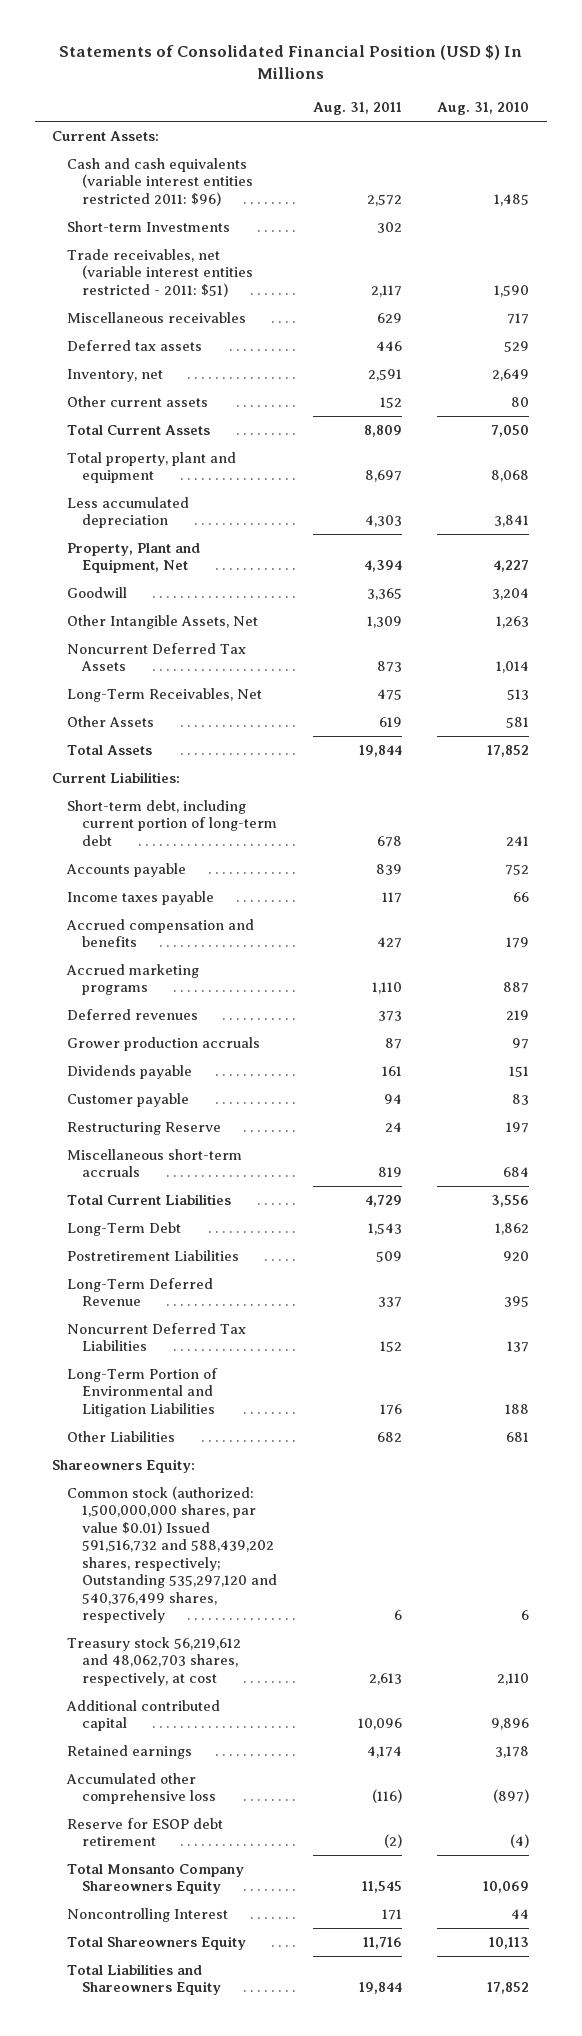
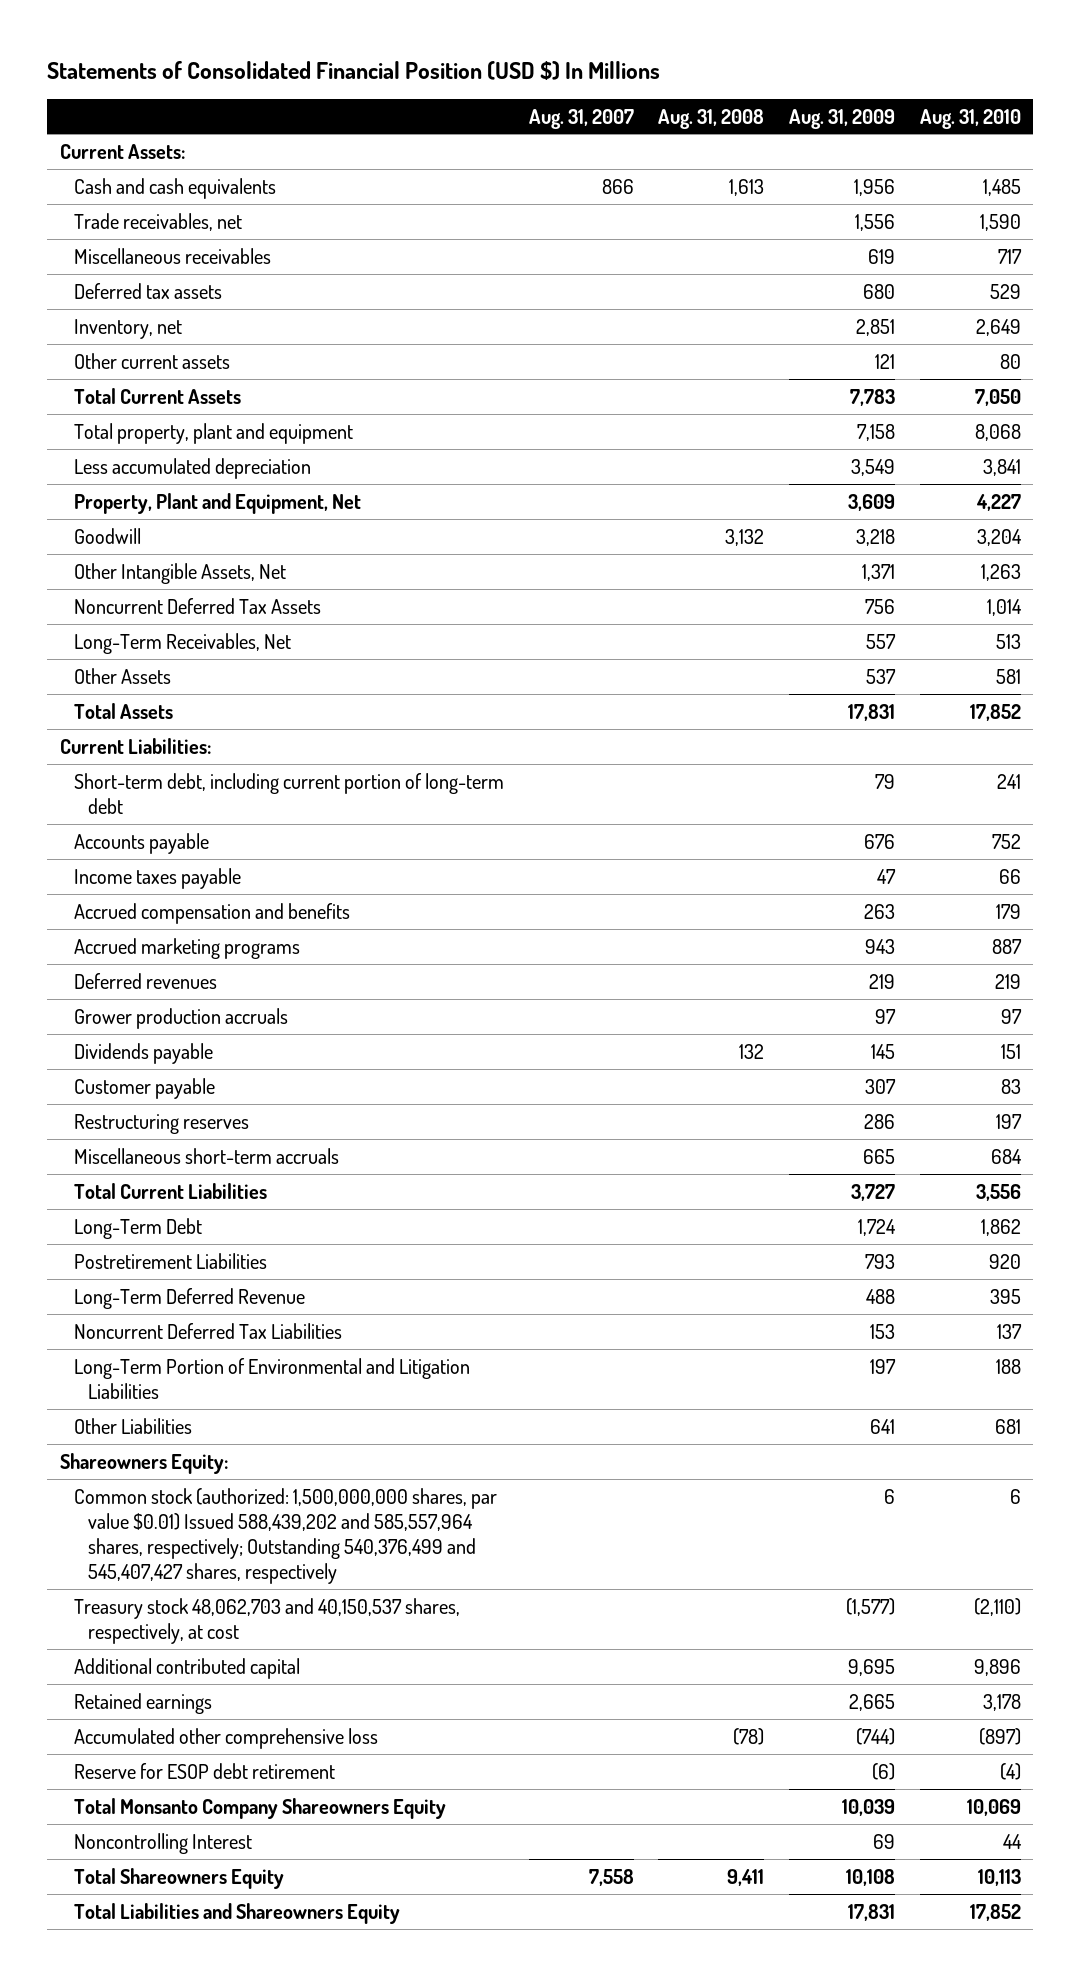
[312,102,402,116] Aug. 31, 2011 -> none
none -> [528,108,634,129] Aug. 31, 2007
none -> [658,108,765,129] Aug. 31, 2008
none -> [789,108,896,129] Aug. 31, 2009
[67,220,231,232] Short-term Investments -> none
[67,157,254,206] Cash and cash equivalents (variable interest entities restricted 2011: $96) -> [73,177,276,199] Cash and cash equivalents
[67,248,254,297] Trade receivables, net (variable interest entities restricted - 2011: $51) -> [73,212,242,231] Trade receivables, net
[67,1121,222,1135] Restructuring Reserve -> [73,1113,249,1134] Restructuring reserves
[67,1485,278,1624] Common stock (authorized: 1,500,000,000 shares, par value $0.01) Issued 591,516,732 and 588,439,202 shares, respectively; Outstanding 535,297,120 and 540,376,499 shares, respectively -> [73,1487,497,1584] Common stock (authorized: 1,500,000,000 shares, par value $0.01) Issued 588,439,202 and 585,557,964 shares, respectively; Outstanding 540,376,499 and 545,407,427 shares, respectively
[67,1636,242,1686] Treasury stock 56,219,612 and 48,062,703 shares, respectively, at cost -> [73,1597,460,1644] Treasury stock 48,062,703 and 40,150,537 shares, respectively, at cost
[497,1672,530,1685] 2,110 -> [973,1597,1021,1616] (2,110)

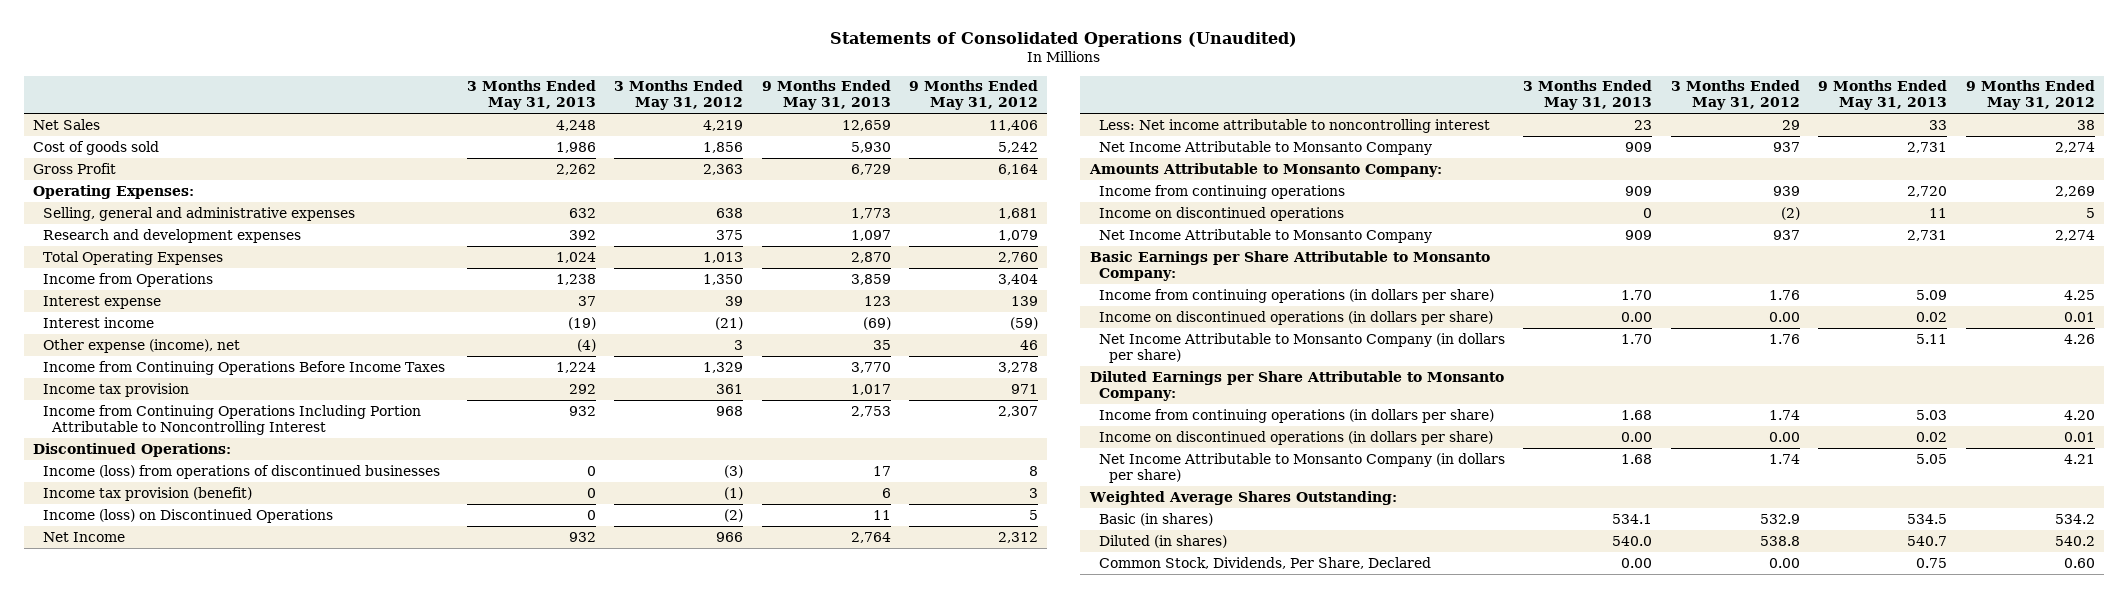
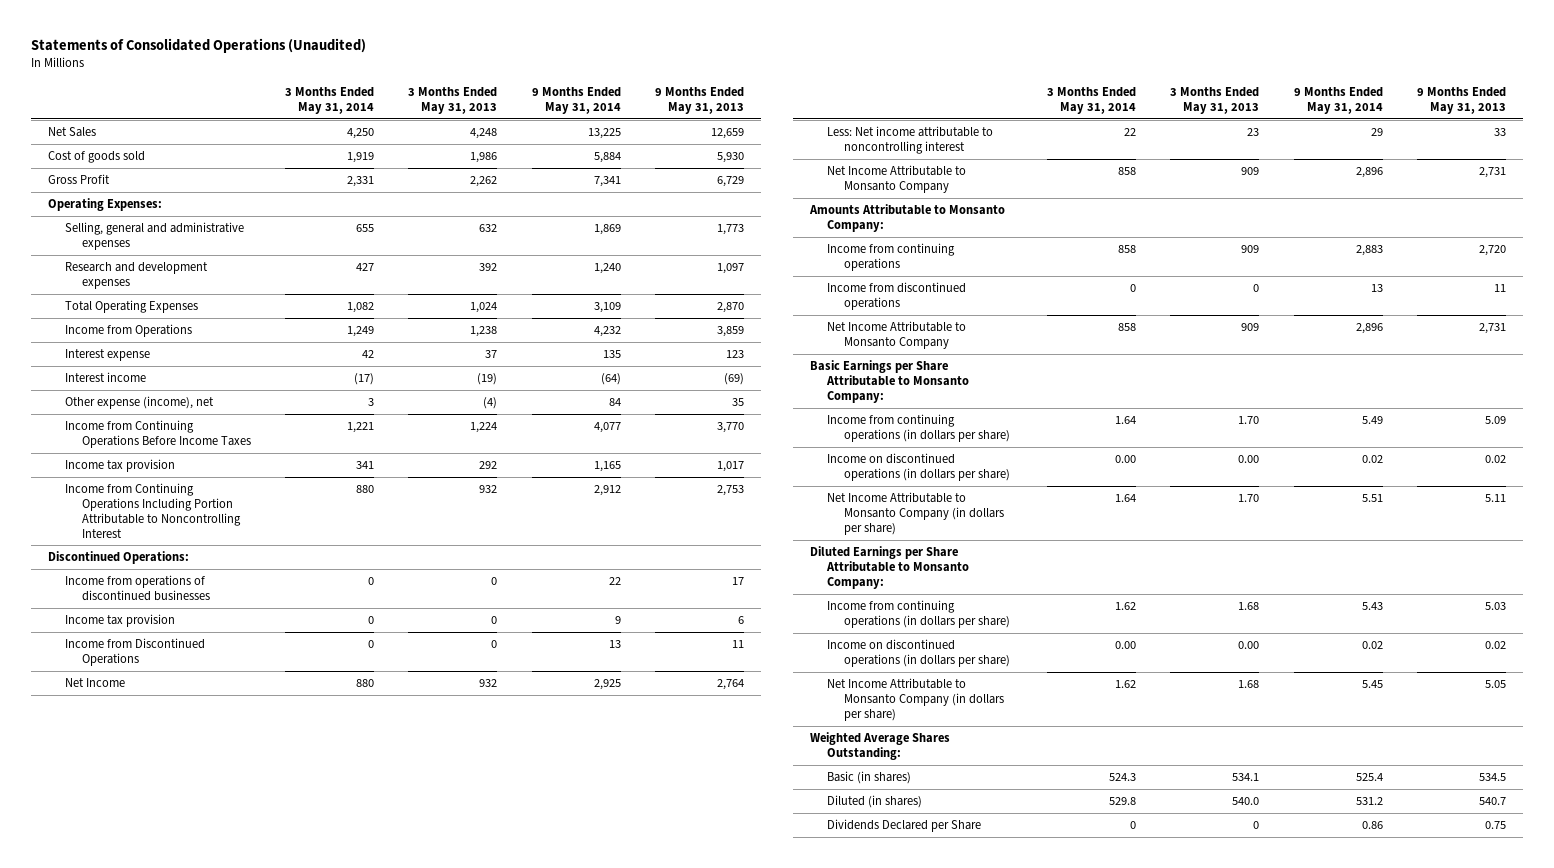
[614,80,744,111] 3 Months Ended May 31, 2012 -> none
[908,80,1038,111] 9 Months Ended May 31, 2012 -> none
none -> [285,87,375,114] 3 Months Ended May 31, 2014
none -> [531,87,621,114] 9 Months Ended May 31, 2014
[42,464,440,479] Income (loss) from operations of discontinued businesses -> [64,575,210,601] Income from operations of discontinued businesses
[42,486,252,501] Income tax provision (benefit) -> [64,614,175,628] Income tax provision
[42,508,333,523] Income (loss) on Discontinued Operations -> [64,638,205,666] Income from Discontinued Operations
[1099,206,1345,221] Income on discontinued operations -> [826,282,966,310] Income from discontinued operations
[1099,556,1432,569] Common Stock, Dividends, Per Share, Declared -> [826,819,981,833] Dividends Declared per Share
[1621,557,1653,568] 0.00 -> [1253,821,1260,830] 0

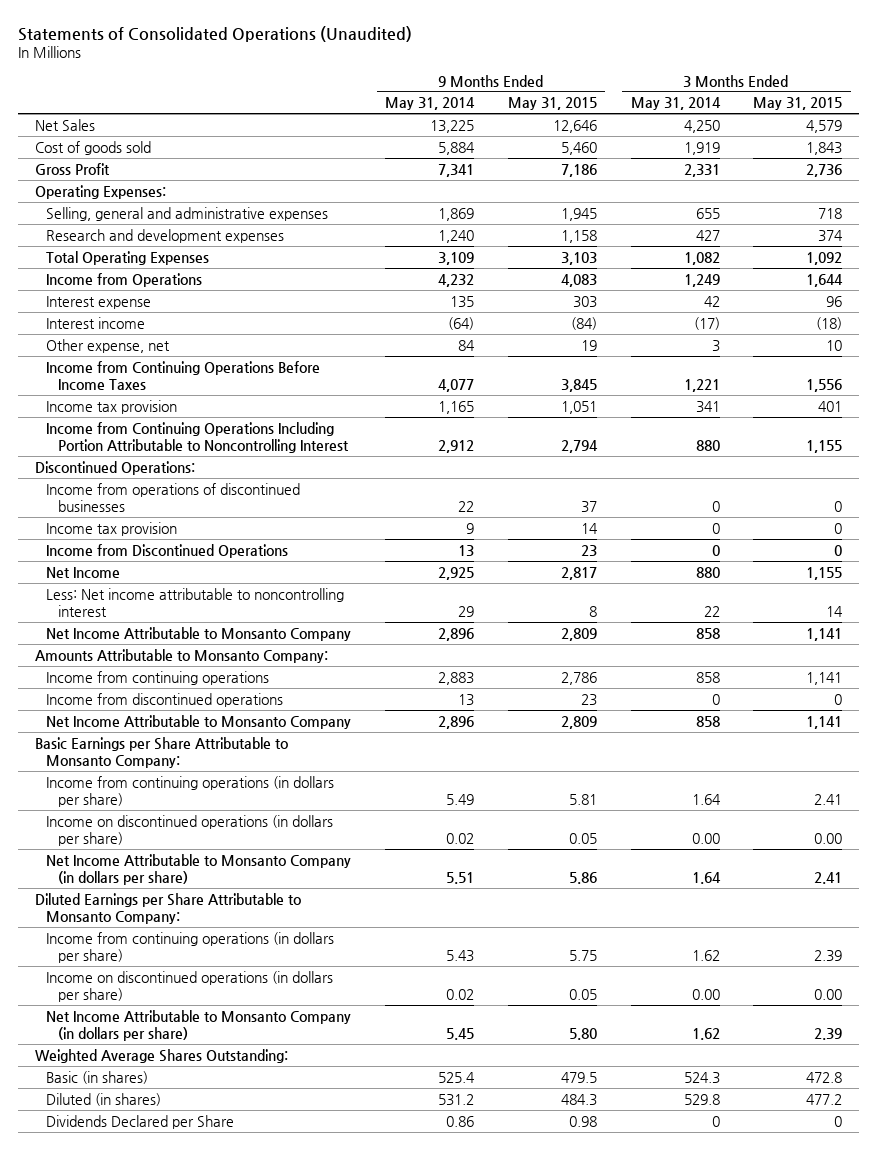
[408,87,498,114] 3 Months Ended May 31, 2013 -> none
[655,87,745,114] 9 Months Ended May 31, 2013 -> none
none -> [507,97,597,111] May 31, 2015
none -> [753,97,843,111] May 31, 2015
[64,396,214,410] Other expense (income), net -> [46,338,171,353] Other expense, net

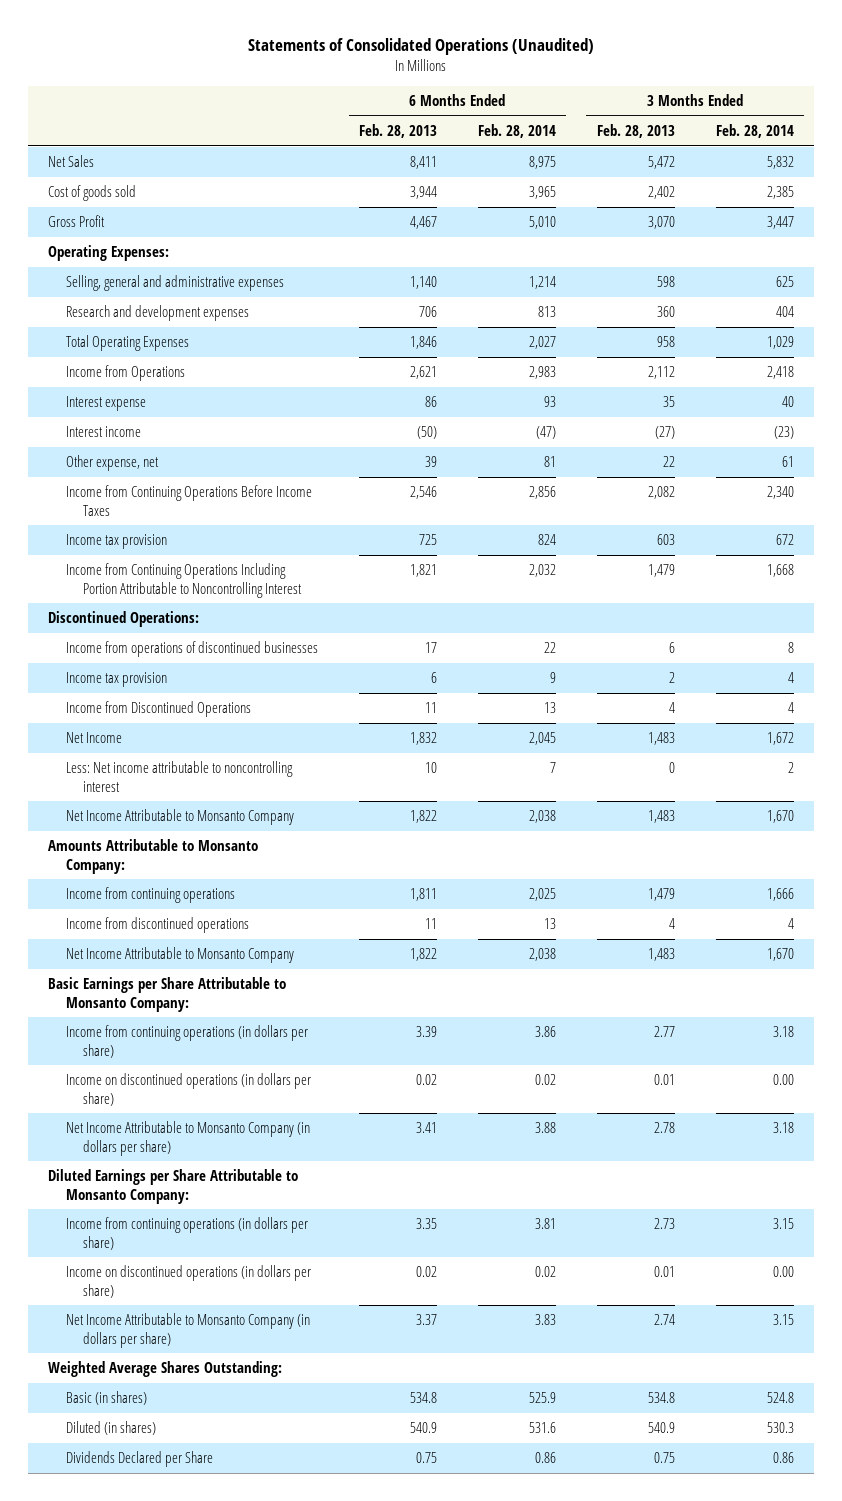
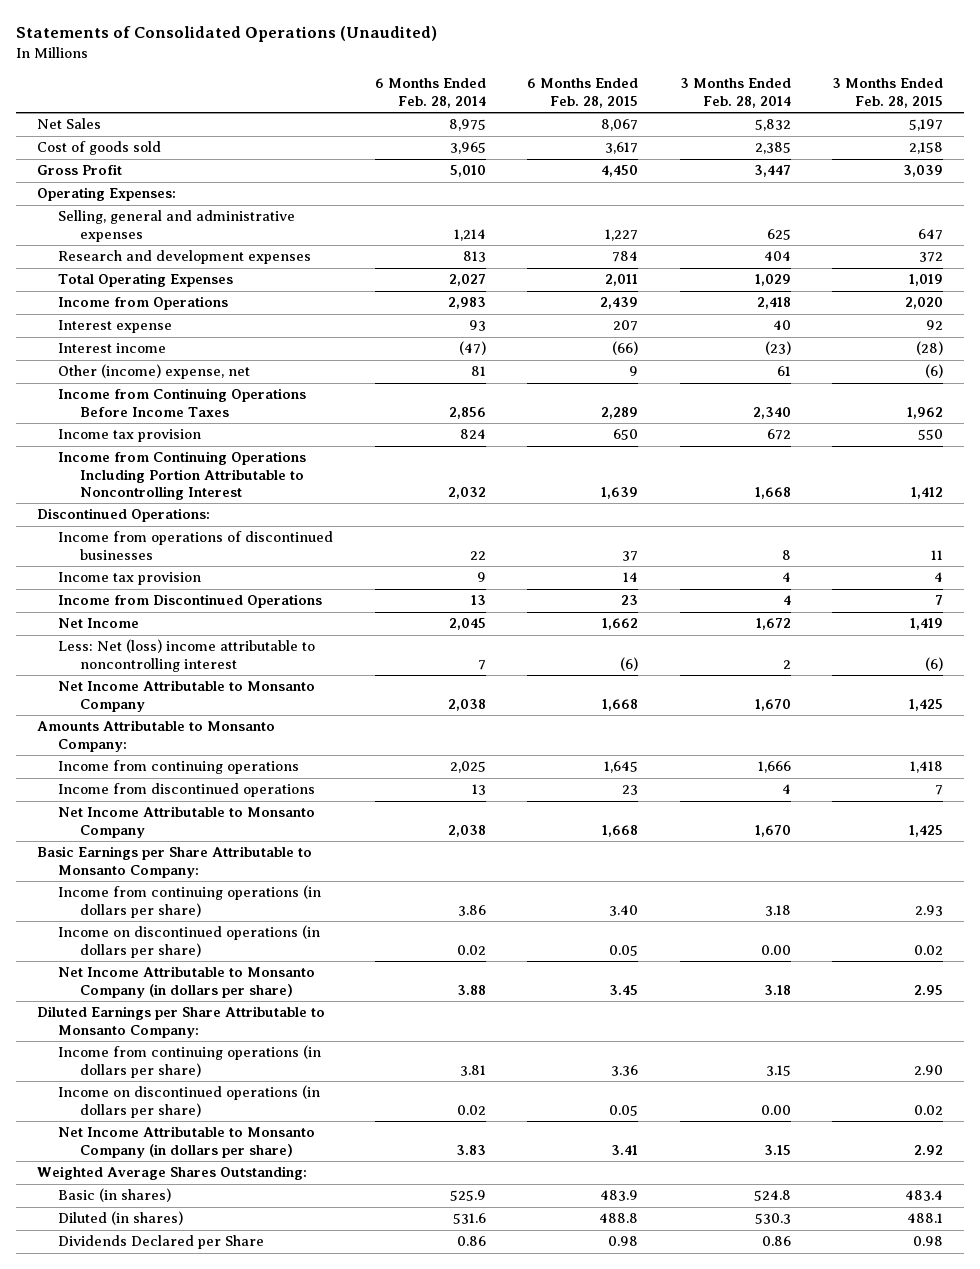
[358,124,437,139] Feb. 28, 2013 -> none
[596,124,675,139] Feb. 28, 2013 -> none
none -> [527,78,639,108] 6 Months Ended Feb. 28, 2015
none -> [832,78,944,108] 3 Months Ended Feb. 28, 2015
[65,455,159,472] Other expense, net -> [58,364,251,380] Other (income) expense, net
[65,761,293,792] Less: Net income attributable to noncontrolling interest -> [58,639,316,672] Less: Net (loss) income attributable to noncontrolling interest

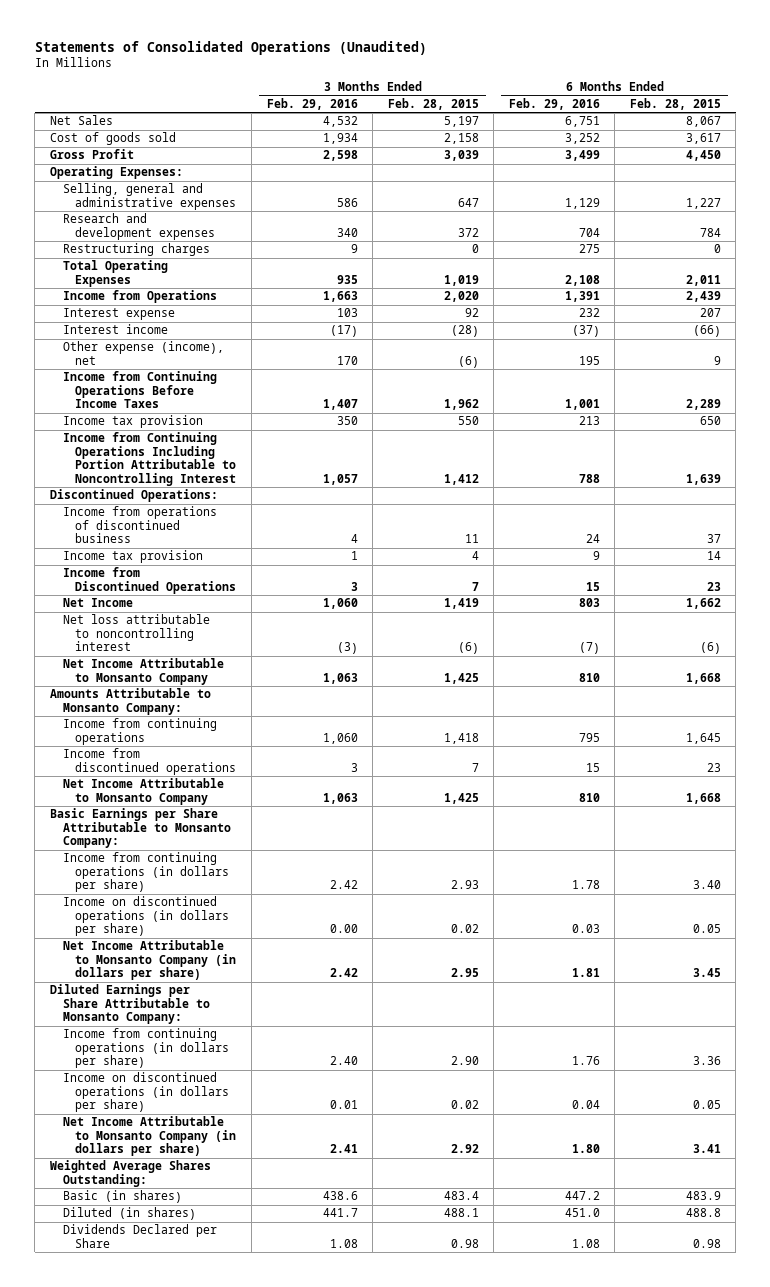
[374,78,486,108] 6 Months Ended Feb. 28, 2014 -> none
[679,78,791,108] 3 Months Ended Feb. 28, 2014 -> none
none -> [266,97,358,110] Feb. 29, 2016
none -> [508,97,600,110] Feb. 29, 2016
none -> [62,243,210,257] Restructuring charges
[58,364,251,380] Other (income) expense, net -> [62,341,224,365] Other expense (income), net
[58,531,334,560] Income from operations of discontinued businesses -> [62,506,217,544] Income from operations of discontinued business
[58,639,316,672] Less: Net (loss) income attributable to noncontrolling interest -> [62,614,210,652] Net loss attributable to noncontrolling interest

